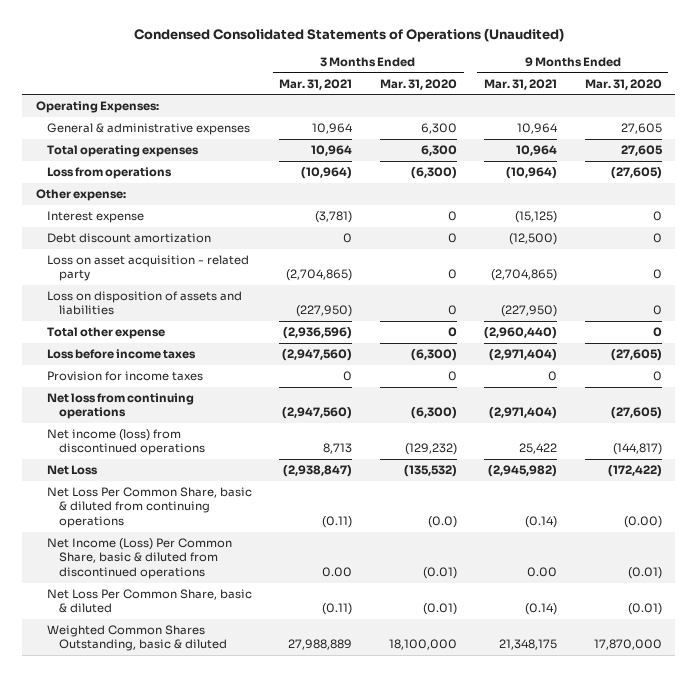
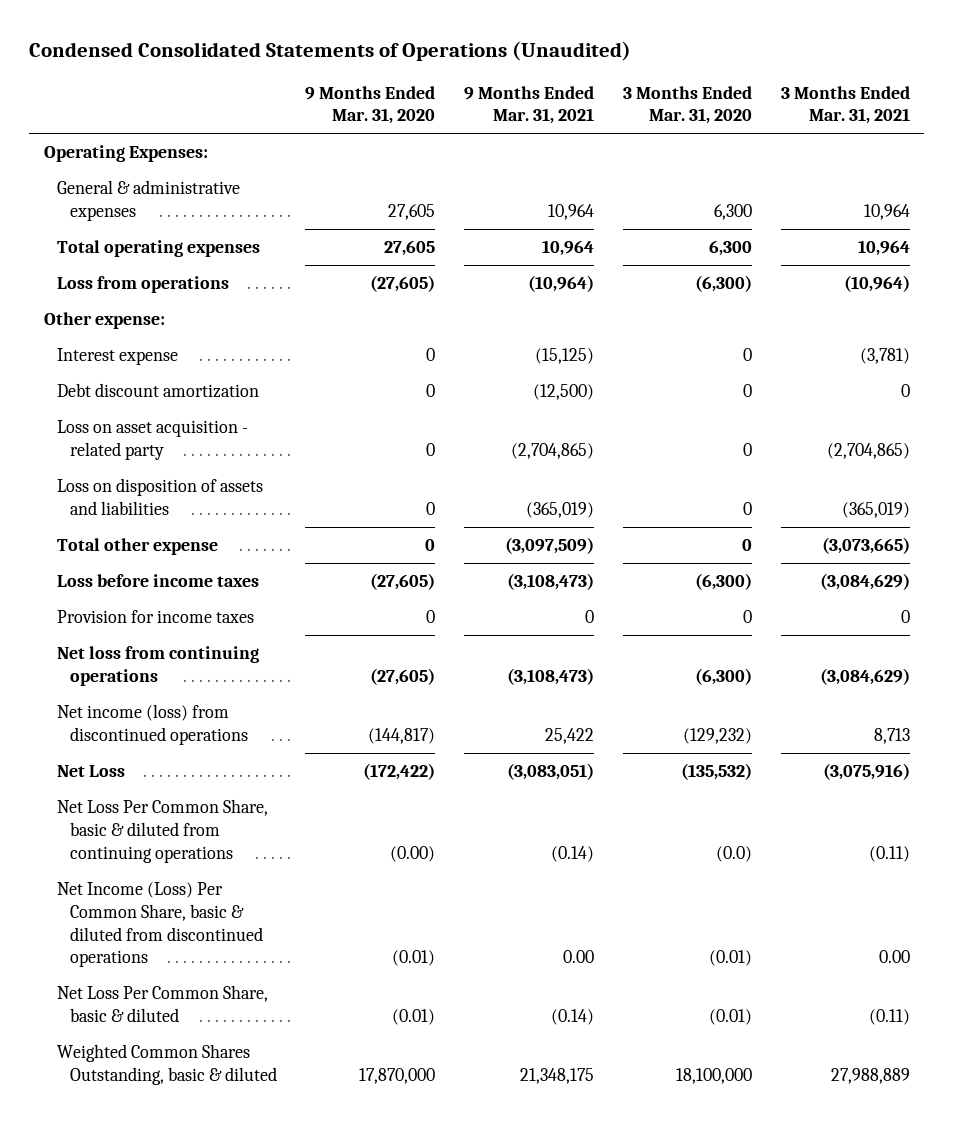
[296,305,353,318] (227,950) -> [841,501,910,518] (365,019)
[501,305,558,318] (227,950) -> [526,501,595,518] (365,019)
[283,327,353,340] (2,936,596) -> [821,537,910,555] (3,073,665)
[484,327,558,340] (2,960,440) -> [505,537,595,555] (3,097,509)
[282,349,353,362] (2,947,560) -> [819,573,910,591] (3,084,629)
[489,349,558,362] (2,971,404) -> [507,573,595,591] (3,108,473)
[282,407,353,420] (2,947,560) -> [819,667,910,685] (3,084,629)
[489,407,558,420] (2,971,404) -> [507,667,595,685] (3,108,473)
[283,465,353,478] (2,938,847) -> [822,763,910,781] (3,075,916)
[488,465,558,478] (2,945,982) -> [507,763,595,781] (3,083,051)

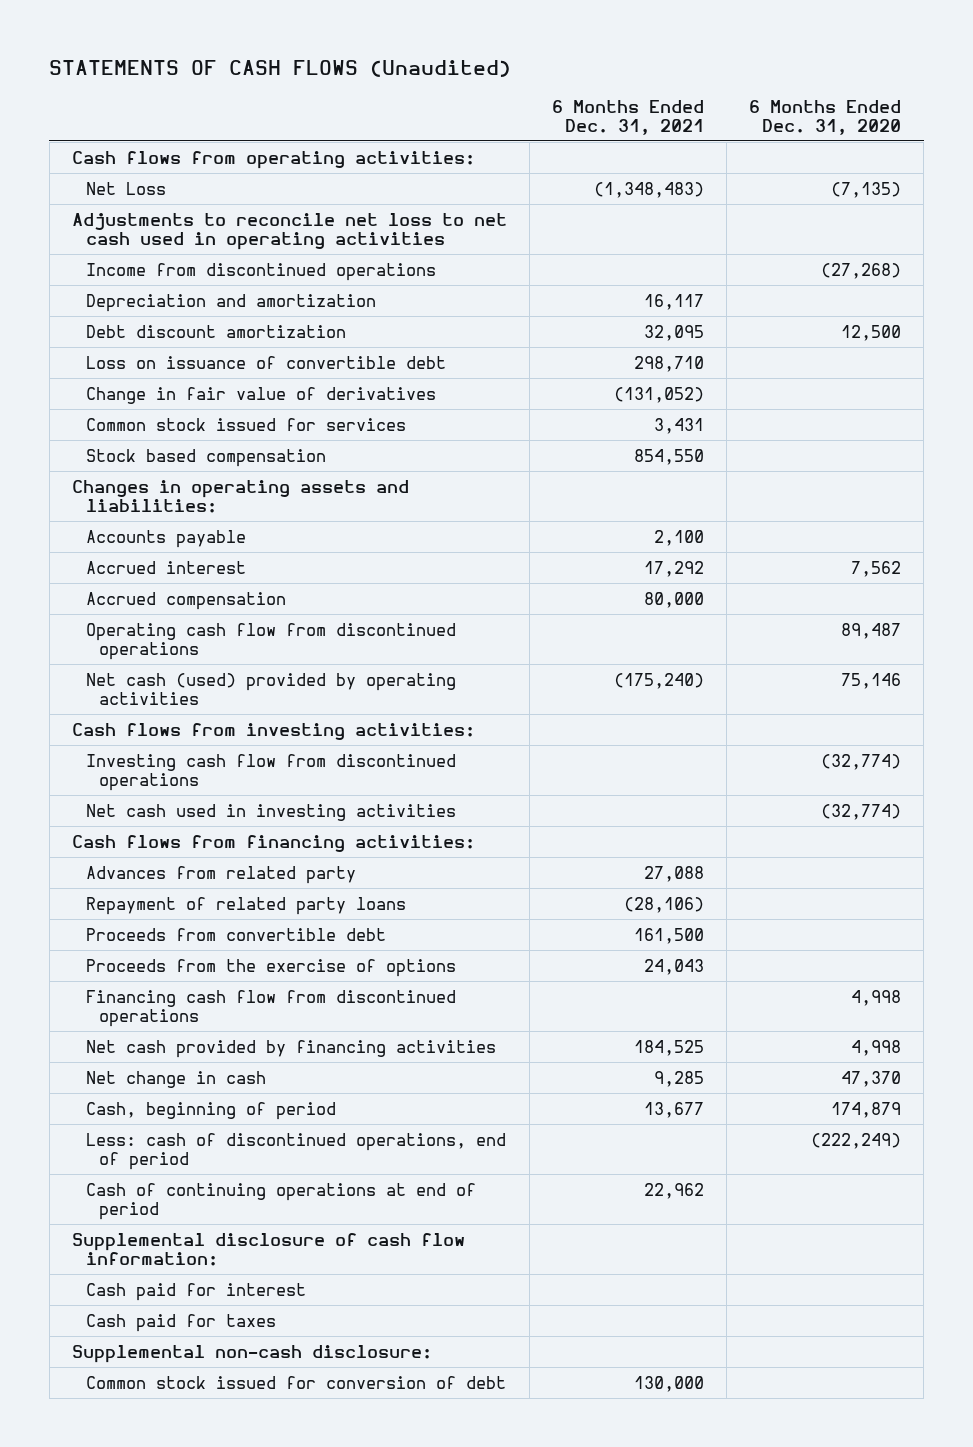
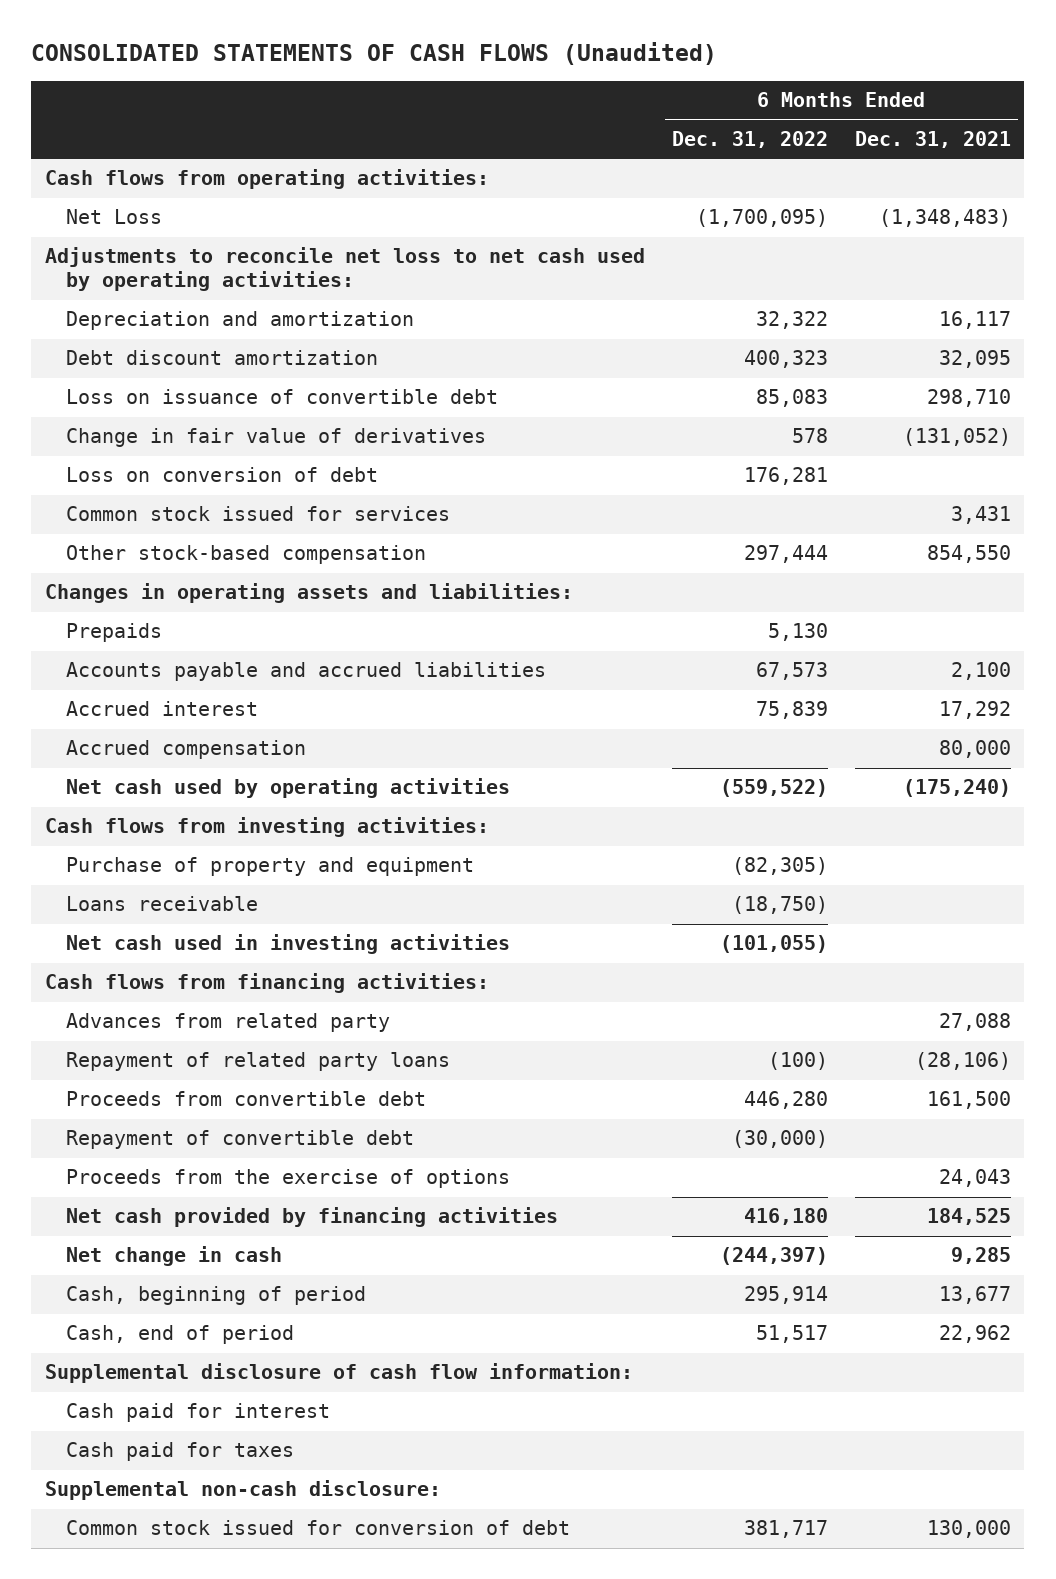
[49,59,512,77] STATEMENTS OF CASH FLOWS (Unaudited) -> [31,42,718,66] CONSOLIDATED STATEMENTS OF CASH FLOWS (Unaudited)
[749,99,902,135] 6 Months Ended Dec. 31, 2020 -> none
none -> [671,130,828,148] Dec. 31, 2022
[85,262,436,281] Income from discontinued operations -> none
[71,212,507,250] Adjustments to reconcile net loss to net cash used in operating activities -> [44,247,645,292] Adjustments to reconcile net loss to net cash used by operating activities:
none -> [65,467,378,483] Loss on conversion of debt
[85,448,326,467] Stock based compensation -> [65,545,426,565] Other stock-based compensation
[85,529,246,548] Accounts payable -> none
none -> [65,623,162,643] Prepaids
none -> [65,662,546,682] Accounts payable and accrued liabilities
[85,622,456,660] Operating cash flow from discontinued operations -> none
[85,672,456,705] Net cash (used) provided by operating activities -> [65,778,510,799] Net cash used by operating activities
[85,753,456,791] Investing cash flow from discontinued operations -> none
none -> [65,857,474,877] Purchase of property and equipment
none -> [65,896,258,912] Loans receivable
none -> [65,1130,414,1150] Repayment of convertible debt
[85,989,456,1027] Financing cash flow from discontinued operations -> none
[85,1132,506,1170] Less: cash of discontinued operations, end of period -> none
[85,1182,476,1220] Cash of continuing operations at end of period -> [65,1325,294,1345] Cash, end of period

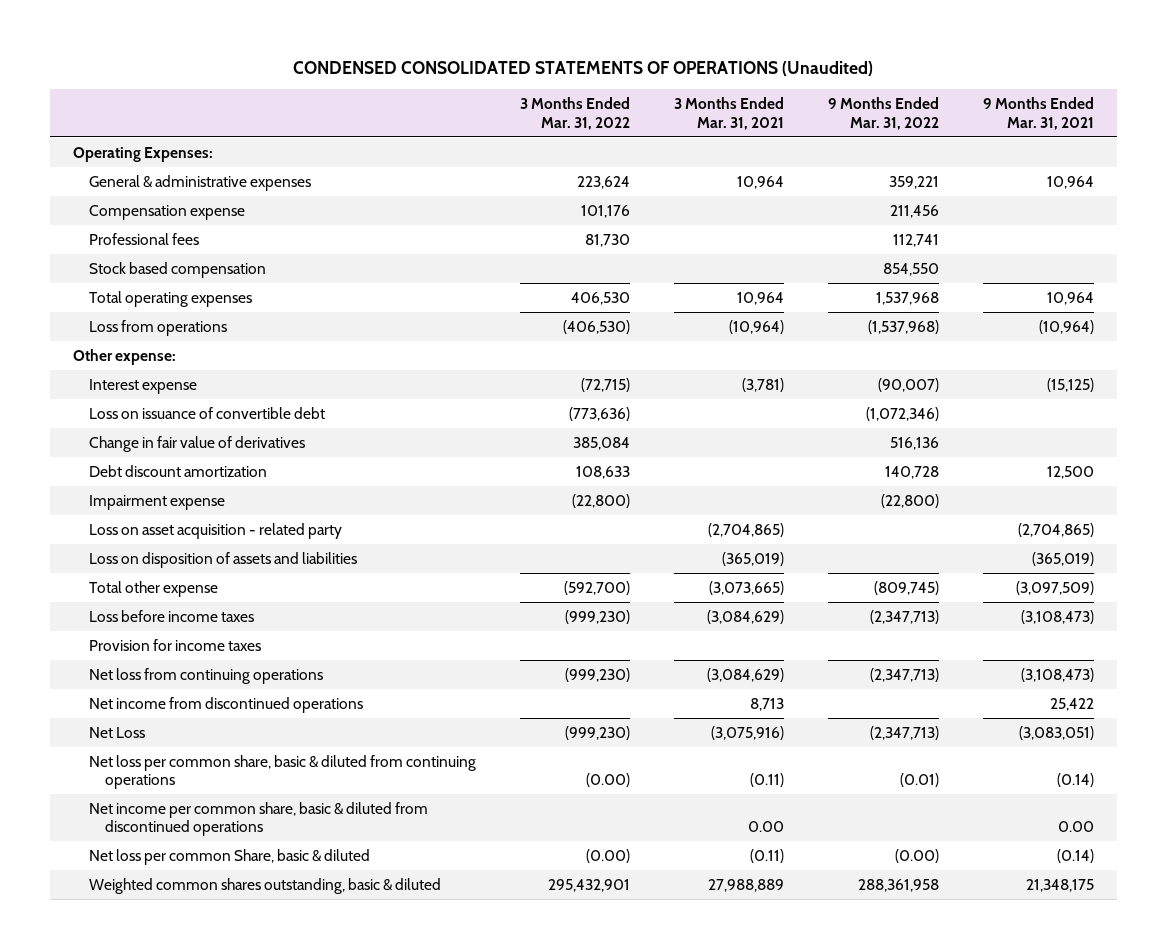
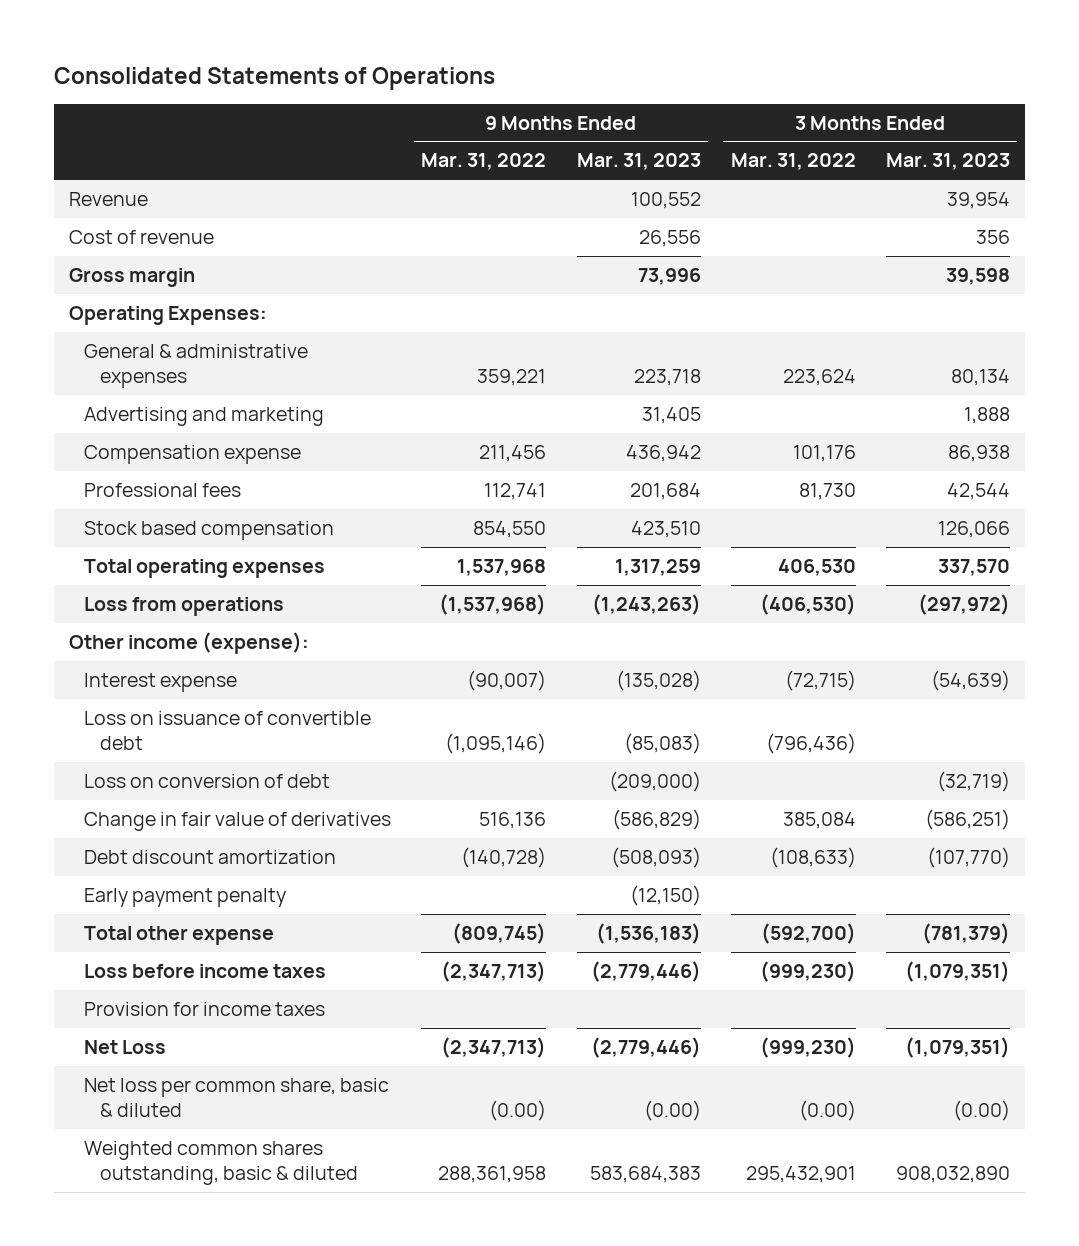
[293,61,874,77] CONDENSED CONSOLIDATED STATEMENTS OF OPERATIONS (Unaudited) -> [54,67,496,91] Consolidated Statements of Operations
[674,97,785,130] 3 Months Ended Mar. 31, 2021 -> none
[983,97,1095,130] 9 Months Ended Mar. 31, 2021 -> none
none -> [576,153,701,171] Mar. 31, 2023
none -> [885,153,1010,171] Mar. 31, 2023
none -> [69,191,149,206] Revenue
none -> [69,229,215,244] Cost of revenue
none -> [69,267,196,287] Gross margin
none -> [84,406,325,426] Advertising and marketing
[72,348,176,365] Other expense: -> [69,631,310,654] Other income (expense):
[568,406,630,421] (773,636) -> [765,732,856,754] (796,436)
[866,406,940,421] (1,072,346) -> [445,732,547,754] (1,095,146)
none -> [84,773,331,788] Loss on conversion of debt
[88,494,225,510] Impairment expense -> none
[88,522,342,539] Loss on asset acquisition - related party -> none
[88,551,357,568] Loss on disposition of assets and liabilities -> none
[575,465,630,479] 108,633 -> [769,846,856,868] (108,633)
[885,465,940,479] 140,728 -> [461,846,547,868] (140,728)
none -> [84,887,287,907] Early payment penalty
[88,667,323,684] Net loss from continuing operations -> none
[88,696,363,713] Net income from discontinued operations -> none
[88,754,476,790] Net loss per common share, basic & diluted from continuing operations -> none
[88,801,428,837] Net income per common share, basic & diluted from discontinued operations -> none
[88,848,370,865] Net loss per common Share, basic & diluted -> [84,1077,390,1117] Net loss per common share, basic & diluted

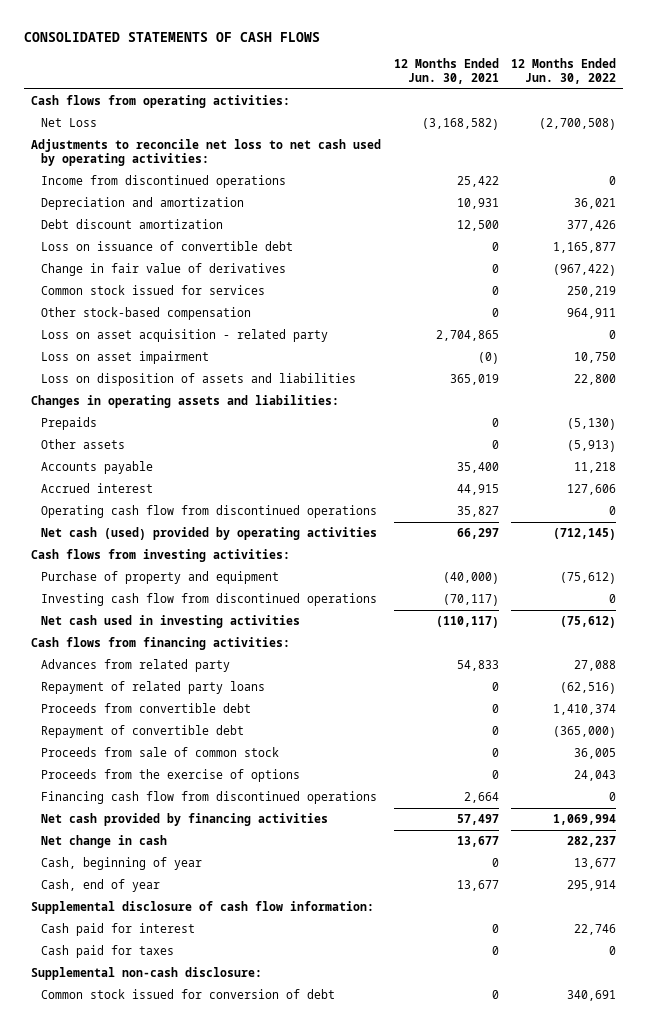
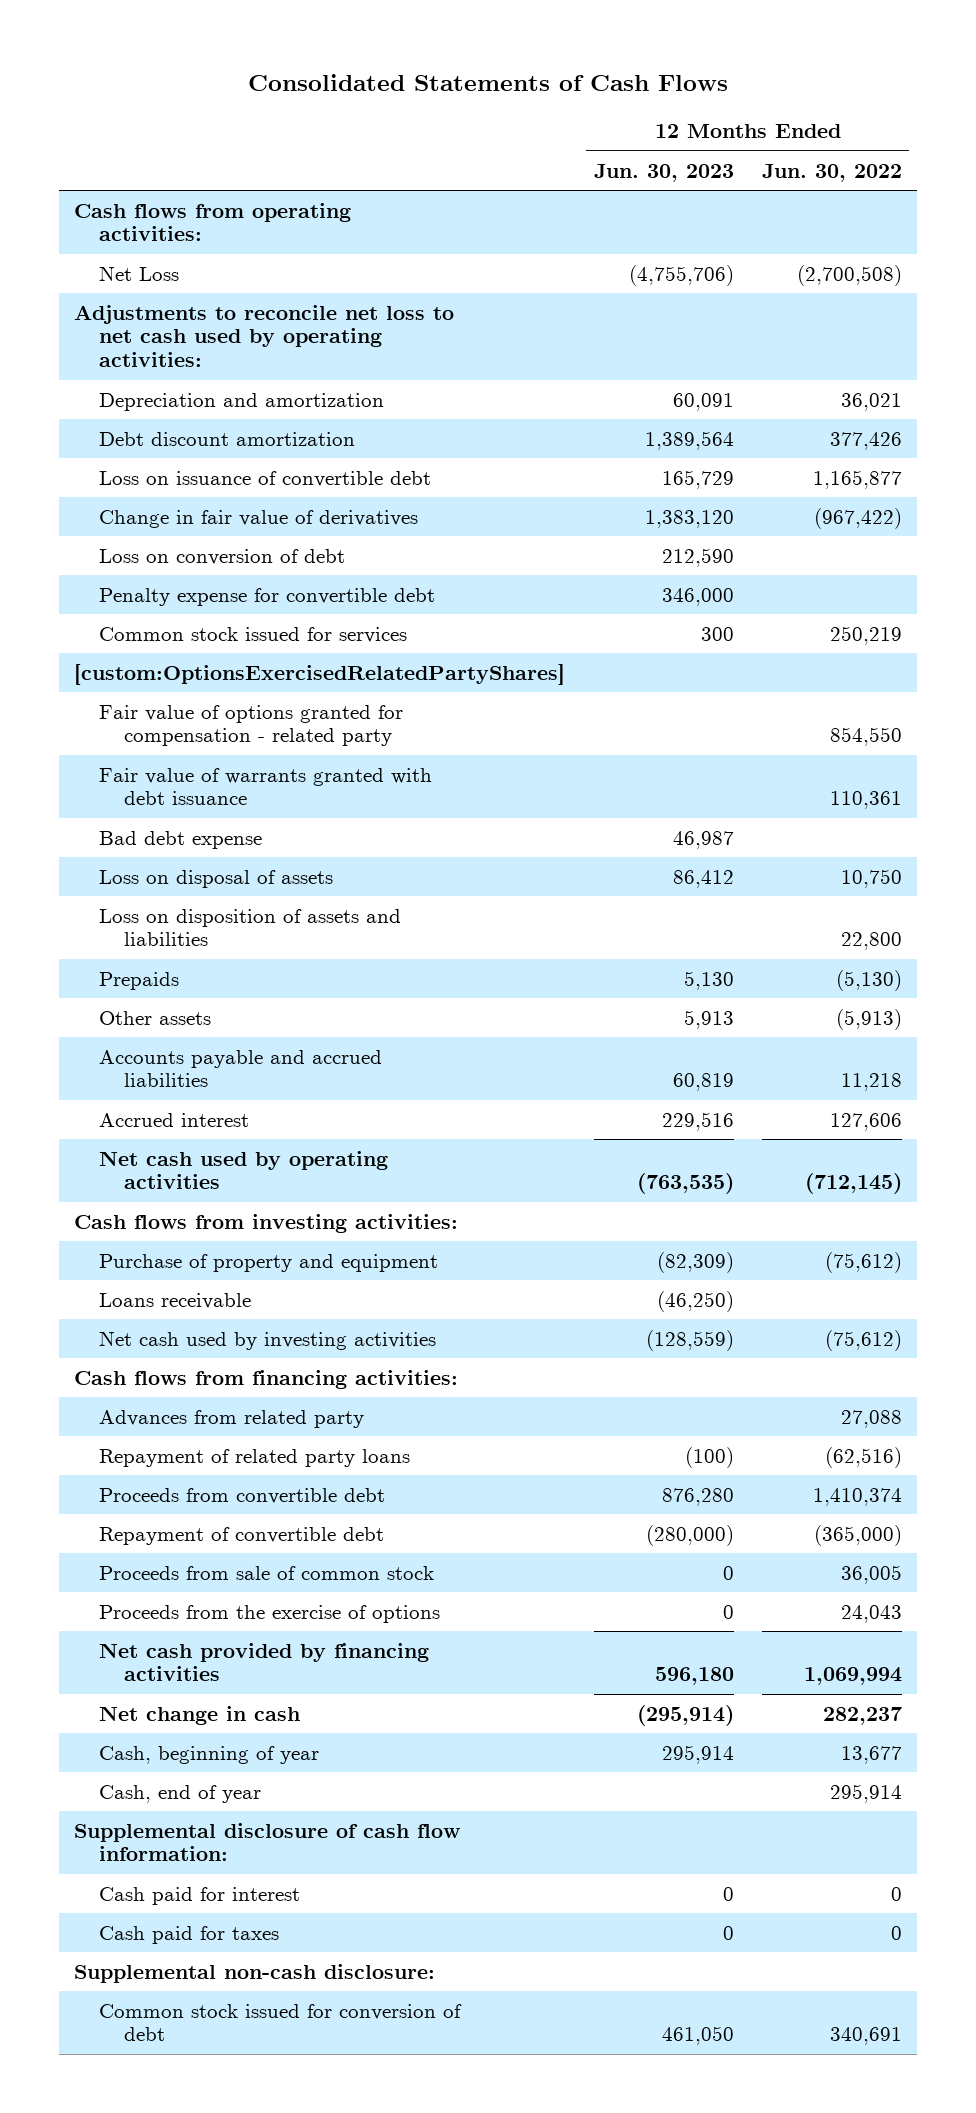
[24,31,321,42] CONSOLIDATED STATEMENTS OF CASH FLOWS -> [248,74,729,92] Consolidated Statements of Cash Flows
[393,58,499,84] 12 Months Ended Jun. 30, 2021 -> none
none -> [593,163,734,182] Jun. 30, 2023
[40,175,286,189] Income from discontinued operations -> none
none -> [99,548,346,565] Loss on conversion of debt
none -> [99,587,436,606] Penalty expense for convertible debt
[40,307,251,321] Other stock-based compensation -> none
[40,329,328,343] Loss on asset acquisition - related party -> none
none -> [73,663,565,685] [custom:OptionsExercisedRelatedPartyShares]
none -> [99,704,404,747] Fair value of options granted for compensation - related party
none -> [99,767,433,806] Fair value of warrants granted with debt issuance
none -> [99,830,263,849] Bad debt expense
[40,351,209,365] Loss on asset impairment -> [99,869,334,888] Loss on disposal of assets
[30,395,339,409] Changes in operating assets and liabilities: -> none
[40,461,153,475] Accounts payable -> [99,1049,383,1088] Accounts payable and accrued liabilities
[40,505,377,519] Operating cash flow from discontinued operations -> none
[40,527,377,541] Net cash (used) provided by operating activities -> [99,1150,389,1190] Net cash used by operating activities
[40,593,377,607] Investing cash flow from discontinued operations -> none
none -> [99,1292,252,1309] Loans receivable
[40,615,300,629] Net cash used in investing activities -> [99,1330,437,1350] Net cash used by investing activities
[40,791,377,805] Financing cash flow from discontinued operations -> none
[574,924,617,936] 22,746 -> [891,1886,903,1901] 0

